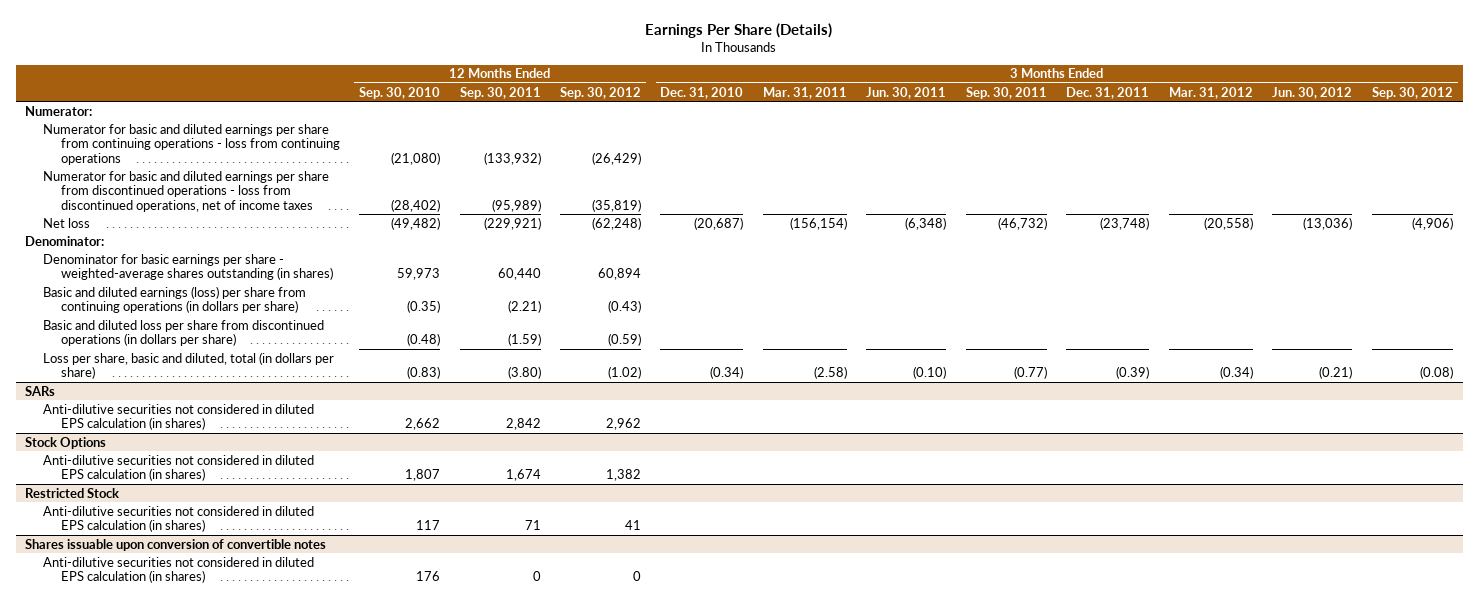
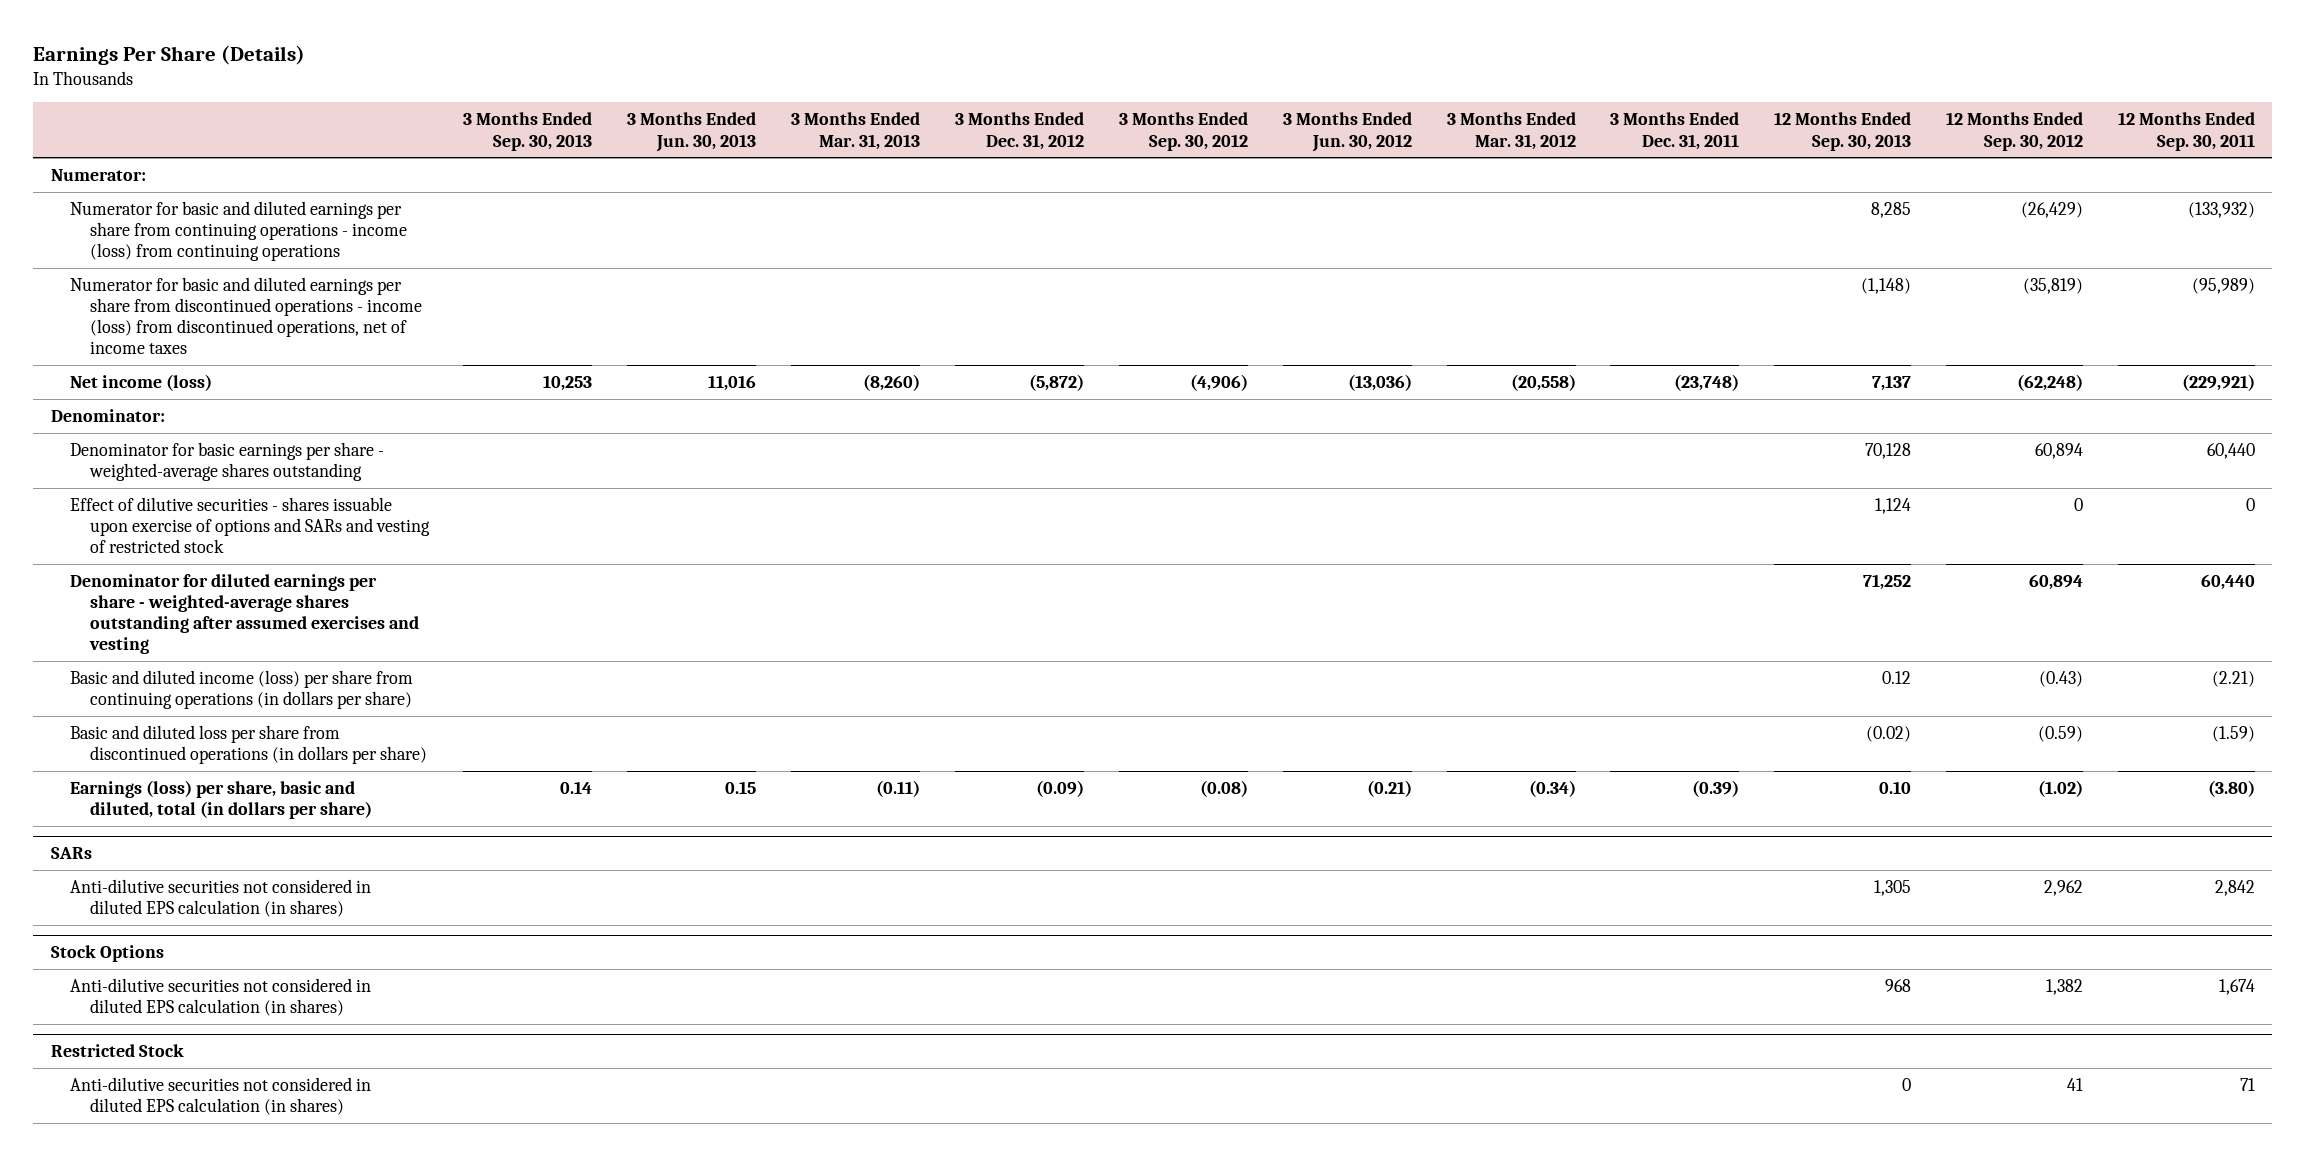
[359,86,441,99] Sep. 30, 2010 -> none
[660,86,744,99] Dec. 31, 2010 -> none
[762,86,847,99] Mar. 31, 2011 -> none
[866,86,947,99] Jun. 30, 2011 -> none
[965,86,1047,99] Sep. 30, 2011 -> none
none -> [463,112,593,151] 3 Months Ended Sep. 30, 2013
none -> [627,112,757,152] 3 Months Ended Jun. 30, 2013
none -> [791,112,921,150] 3 Months Ended Mar. 31, 2013
none -> [955,112,1085,150] 3 Months Ended Dec. 31, 2012
none -> [1774,112,1912,151] 12 Months Ended Sep. 30, 2013
[42,123,340,165] Numerator for basic and diluted earnings per share from continuing operations - loss from continuing operations -> [70,200,407,262] Numerator for basic and diluted earnings per share from continuing operations - income (loss) from continuing operations
[42,170,329,212] Numerator for basic and diluted earnings per share from discontinued operations - loss from discontinued operations, net of income taxes -> [70,276,422,355] Numerator for basic and diluted earnings per share from discontinued operations - income (loss) from discontinued operations, net of income taxes
[42,217,90,228] Net loss -> [70,373,213,391] Net income (loss)
[42,253,333,281] Denominator for basic earnings per share - weighted-average shares outstanding (in shares) -> [70,441,385,482] Denominator for basic earnings per share - weighted-average shares outstanding
none -> [70,496,430,554] Effect of dilutive securities - shares issuable upon exercise of options and SARs and vesting of restricted stock
none -> [70,573,419,655] Denominator for diluted earnings per share - weighted-average shares outstanding after assumed exercises and vesting
[42,285,306,314] Basic and diluted earnings (loss) per share from continuing operations (in dollars per share) -> [70,669,414,710] Basic and diluted income (loss) per share from continuing operations (in dollars per share)
[42,351,334,380] Loss per share, basic and diluted, total (in dollars per share) -> [70,779,372,820] Earnings (loss) per share, basic and diluted, total (in dollars per share)
[25,538,327,551] Shares issuable upon conversion of convertible notes -> none
[42,556,314,584] Anti-dilutive securities not considered in diluted EPS calculation (in shares) -> none

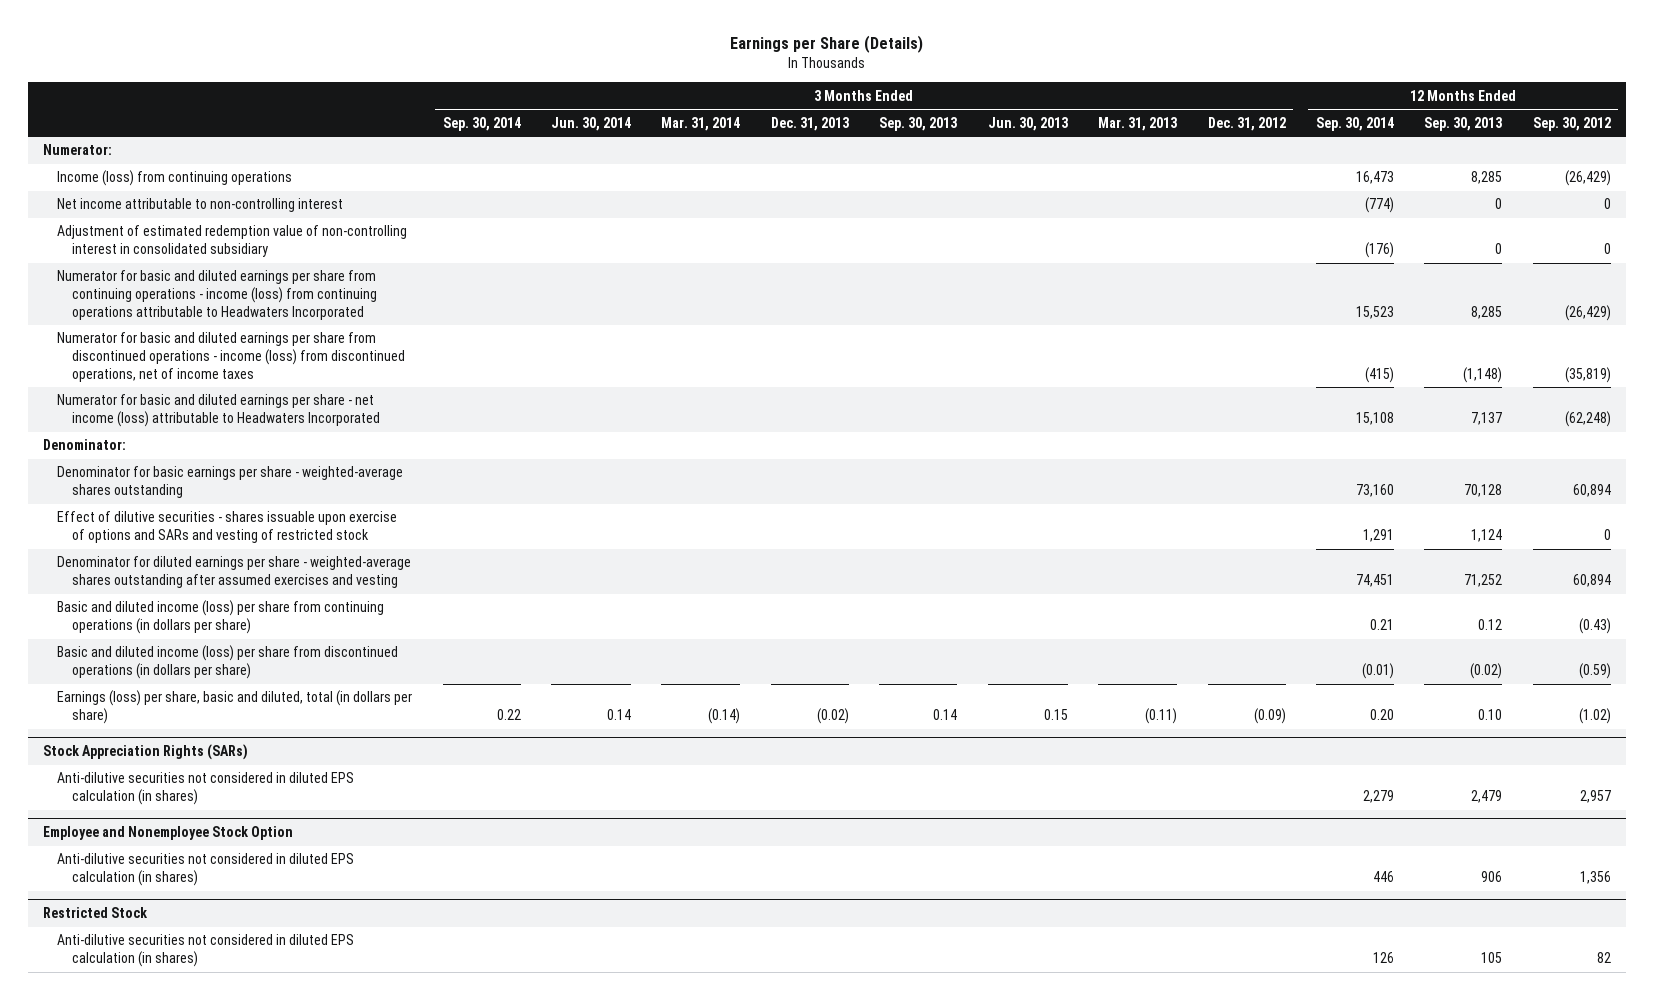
[33,44,306,65] Earnings Per Share (Details) -> [729,35,923,54] Earnings per Share (Details)
[1118,112,1248,151] 3 Months Ended Sep. 30, 2012 -> none
[1282,112,1412,152] 3 Months Ended Jun. 30, 2012 -> none
[1446,112,1576,150] 3 Months Ended Mar. 31, 2012 -> none
[1610,112,1740,150] 3 Months Ended Dec. 31, 2011 -> none
[2117,112,2255,151] 12 Months Ended Sep. 30, 2011 -> none
none -> [442,116,521,131] Sep. 30, 2014
none -> [550,116,631,131] Jun. 30, 2014
none -> [661,116,741,131] Mar. 31, 2014
none -> [770,116,849,131] Dec. 31, 2013
none -> [1315,116,1394,131] Sep. 30, 2014
none -> [57,170,293,187] Income (loss) from continuing operations
none -> [57,198,344,213] Net income attributable to non-controlling interest
none -> [57,225,408,258] Adjustment of estimated redemption value of non-controlling interest in consolidated subsidiary
[70,200,407,262] Numerator for basic and diluted earnings per share from continuing operations - income (loss) from continuing operations -> [57,270,377,320] Numerator for basic and diluted earnings per share from continuing operations - income (loss) from continuing operations attributable to Headwaters Incorporated
[70,373,213,391] Net income (loss) -> none
none -> [57,394,380,428] Numerator for basic and diluted earnings per share - net income (loss) attributable to Headwaters Incorporated
[70,724,427,765] Basic and diluted loss per share from discontinued operations (in dollars per share) -> [57,645,399,680] Basic and diluted income (loss) per share from discontinued operations (in dollars per share)
[50,847,92,860] SARs -> none
[50,945,164,963] Stock Options -> none
none -> [42,744,248,761] Stock Appreciation Rights (SARs)
[1874,879,1912,896] 1,305 -> [1471,790,1503,804] 2,479
[2044,879,2084,896] 2,962 -> [1579,790,1611,804] 2,957
none -> [42,826,293,841] Employee and Nonemployee Stock Option
[1885,978,1912,992] 968 -> [1481,871,1503,883] 906
[2046,978,2084,995] 1,382 -> [1579,871,1611,885] 1,356
[1902,1077,1912,1091] 0 -> [1481,952,1503,964] 105
[2067,1077,2084,1091] 41 -> [1596,952,1611,964] 82

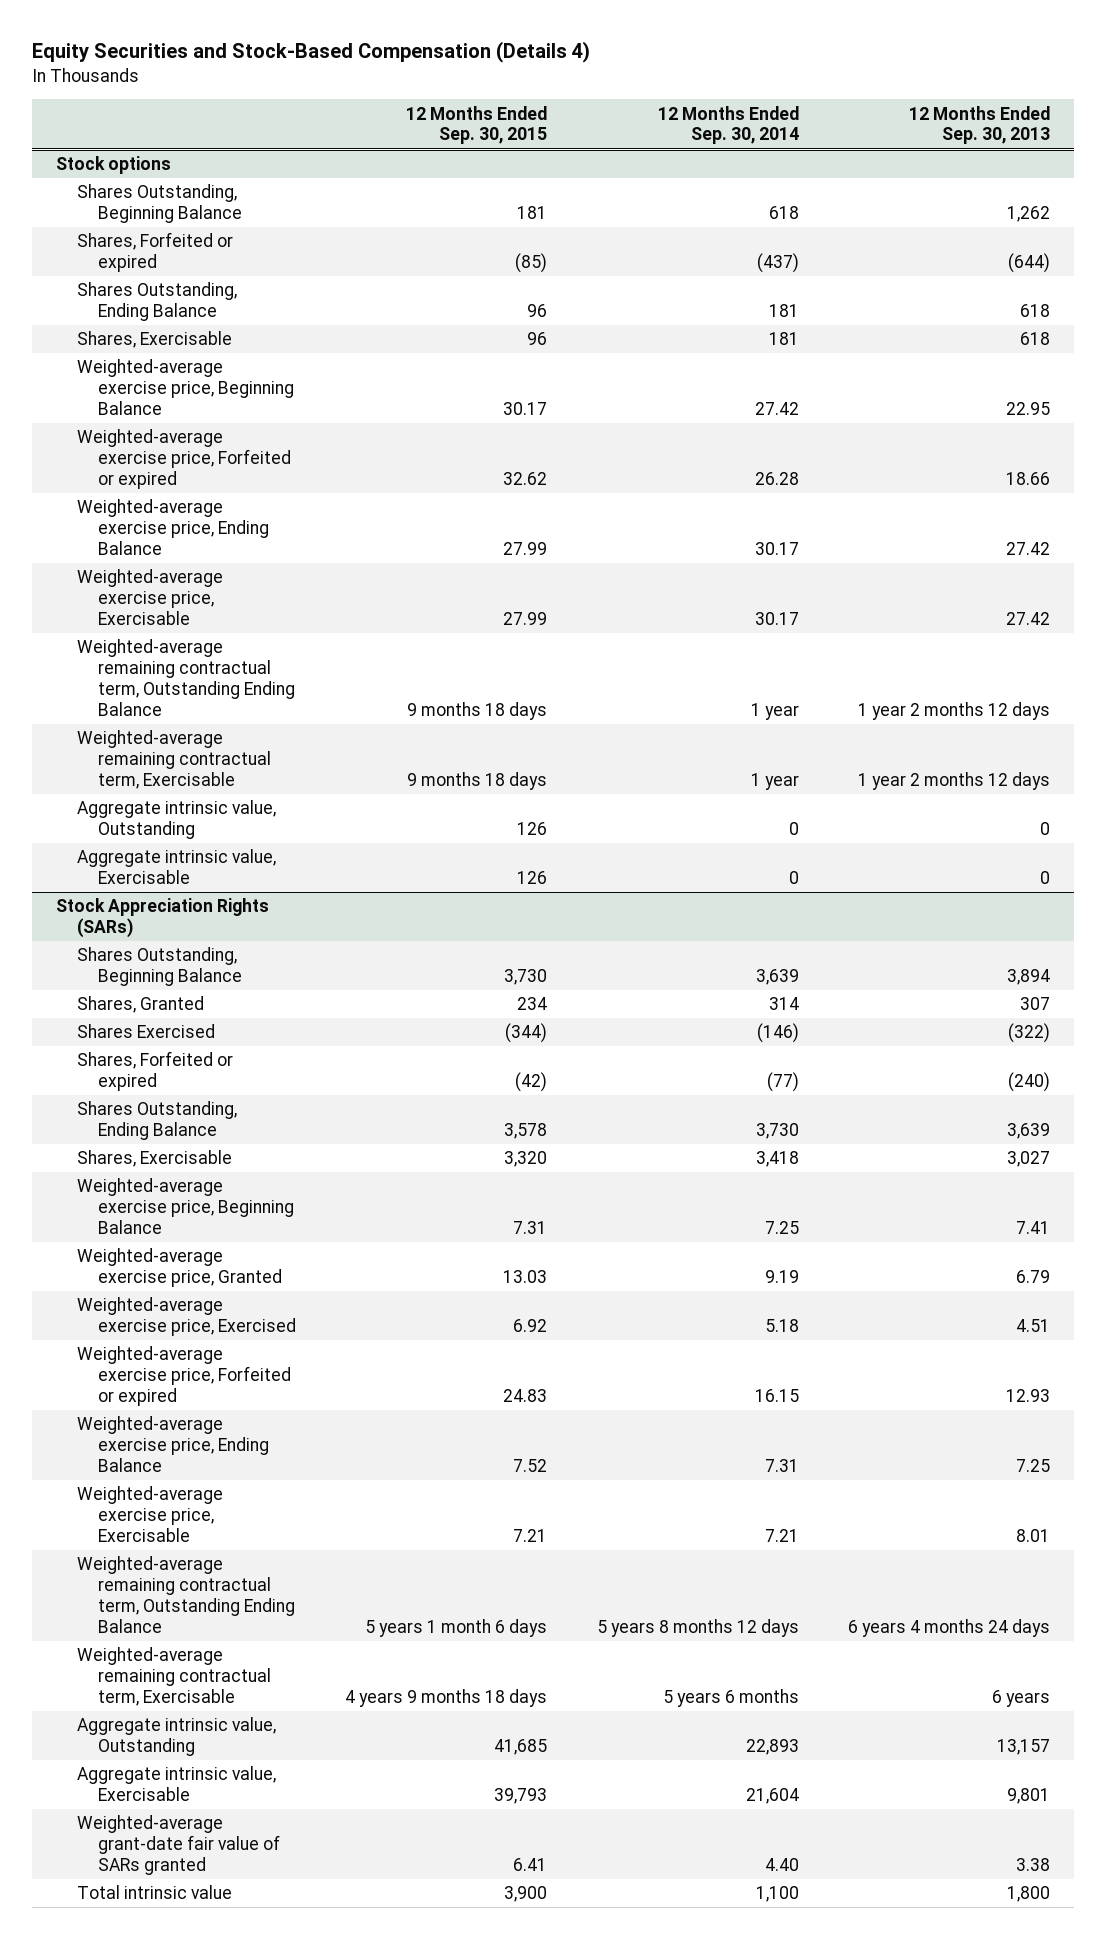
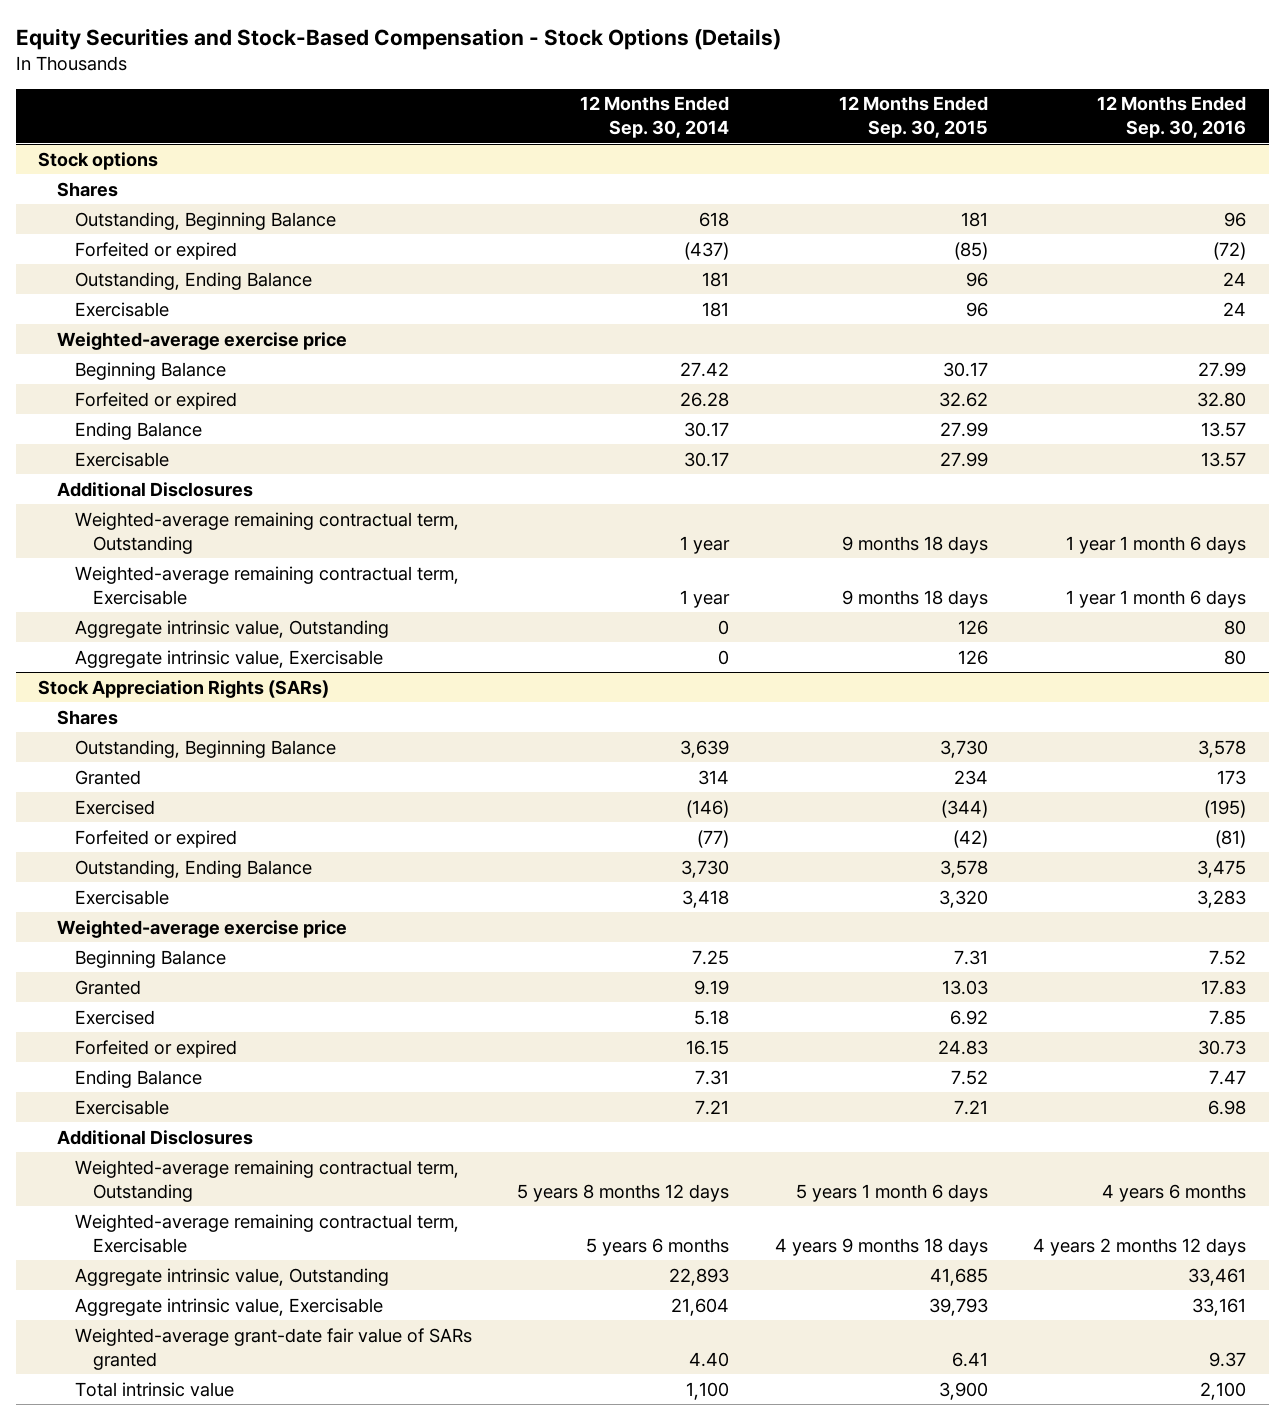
[31,41,590,64] Equity Securities and Stock-Based Compensation (Details 4) -> [15,27,781,50] Equity Securities and Stock-Based Compensation - Stock Options (Details)
[908,105,1050,145] 12 Months Ended Sep. 30, 2013 -> none
none -> [1096,96,1246,139] 12 Months Ended Sep. 30, 2016
none -> [56,181,118,197] Shares
[77,184,243,224] Shares Outstanding, Beginning Balance -> [75,211,337,230] Outstanding, Beginning Balance
[77,232,234,273] Shares, Forfeited or expired -> [75,241,238,260] Forfeited or expired
[77,282,238,322] Shares Outstanding, Ending Balance -> [75,271,313,290] Outstanding, Ending Balance
[77,331,233,349] Shares, Exercisable -> [75,301,170,317] Exercisable
none -> [56,331,347,350] Weighted-average exercise price
[77,359,295,416] Weighted-average exercise price, Beginning Balance -> [75,361,227,380] Beginning Balance
[77,429,292,490] Weighted-average exercise price, Forfeited or expired -> [75,391,238,410] Forfeited or expired
[77,499,270,556] Weighted-average exercise price, Ending Balance -> [75,421,203,440] Ending Balance
[77,569,224,626] Weighted-average exercise price, Exercisable -> [75,451,170,467] Exercisable
none -> [56,481,253,497] Additional Disclosures
[77,639,296,717] Weighted-average remaining contractual term, Outstanding Ending Balance -> [75,511,460,554] Weighted-average remaining contractual term, Outstanding
none -> [56,709,118,725] Shares
[77,947,243,987] Shares Outstanding, Beginning Balance -> [75,739,337,758] Outstanding, Beginning Balance
[77,996,205,1014] Shares, Granted -> [75,769,142,785] Granted
[77,1024,216,1039] Shares Exercised -> [75,799,156,815] Exercised
[77,1051,234,1092] Shares, Forfeited or expired -> [75,829,238,848] Forfeited or expired
[77,1101,238,1141] Shares Outstanding, Ending Balance -> [75,859,313,878] Outstanding, Ending Balance
[77,1150,233,1168] Shares, Exercisable -> [75,889,170,905] Exercisable
none -> [56,919,347,938] Weighted-average exercise price
[77,1178,295,1235] Weighted-average exercise price, Beginning Balance -> [75,949,227,968] Beginning Balance
[77,1248,283,1288] Weighted-average exercise price, Granted -> [75,979,142,995] Granted
[77,1297,297,1337] Weighted-average exercise price, Exercised -> [75,1009,156,1025] Exercised
[77,1346,292,1407] Weighted-average exercise price, Forfeited or expired -> [75,1039,238,1058] Forfeited or expired
[77,1416,270,1473] Weighted-average exercise price, Ending Balance -> [75,1069,203,1088] Ending Balance
[77,1486,224,1543] Weighted-average exercise price, Exercisable -> [75,1099,170,1115] Exercisable
none -> [56,1129,253,1145] Additional Disclosures
[77,1556,296,1634] Weighted-average remaining contractual term, Outstanding Ending Balance -> [75,1159,460,1202] Weighted-average remaining contractual term, Outstanding

